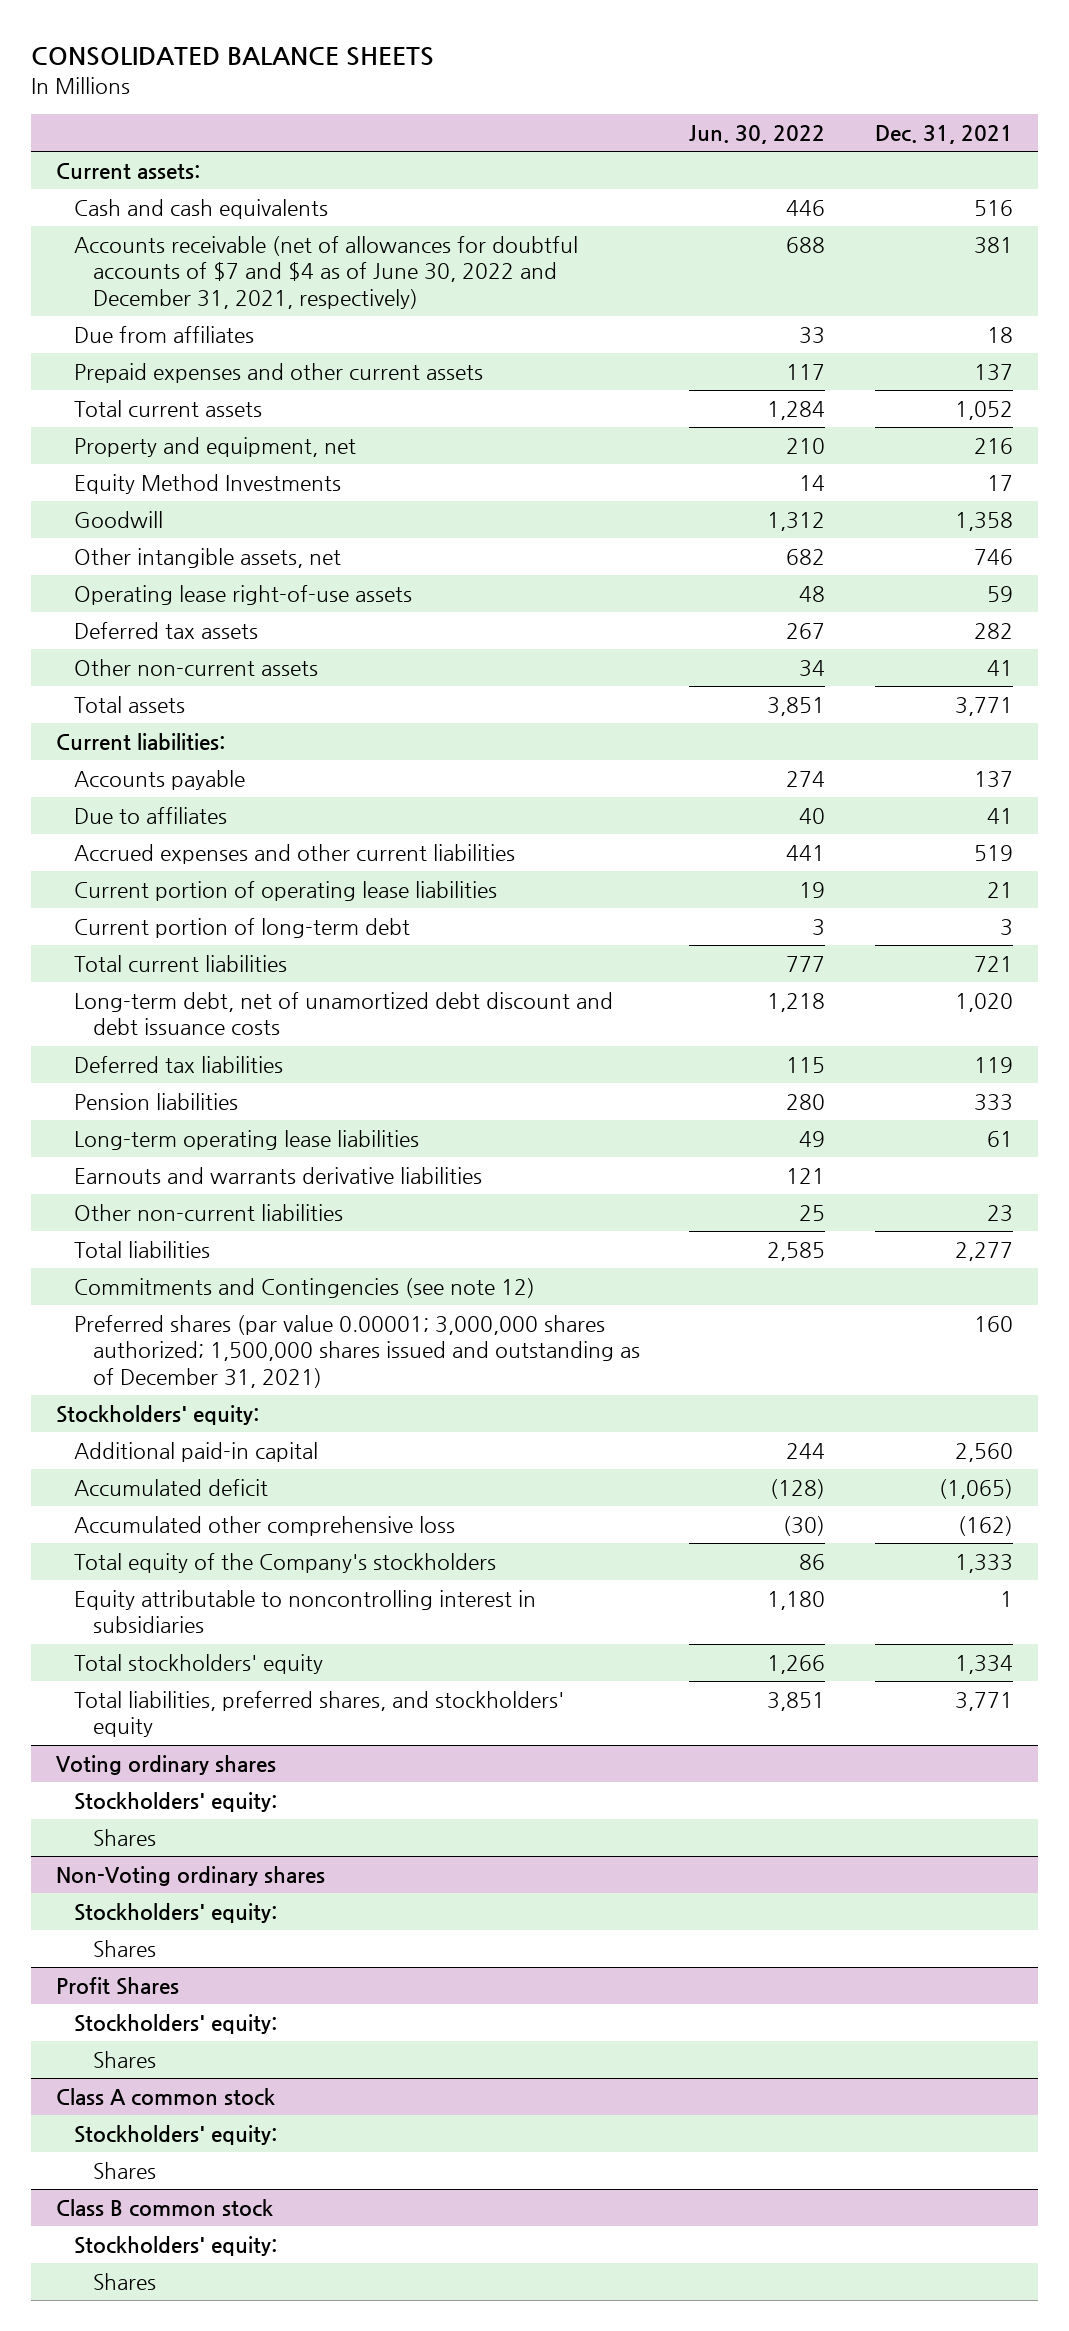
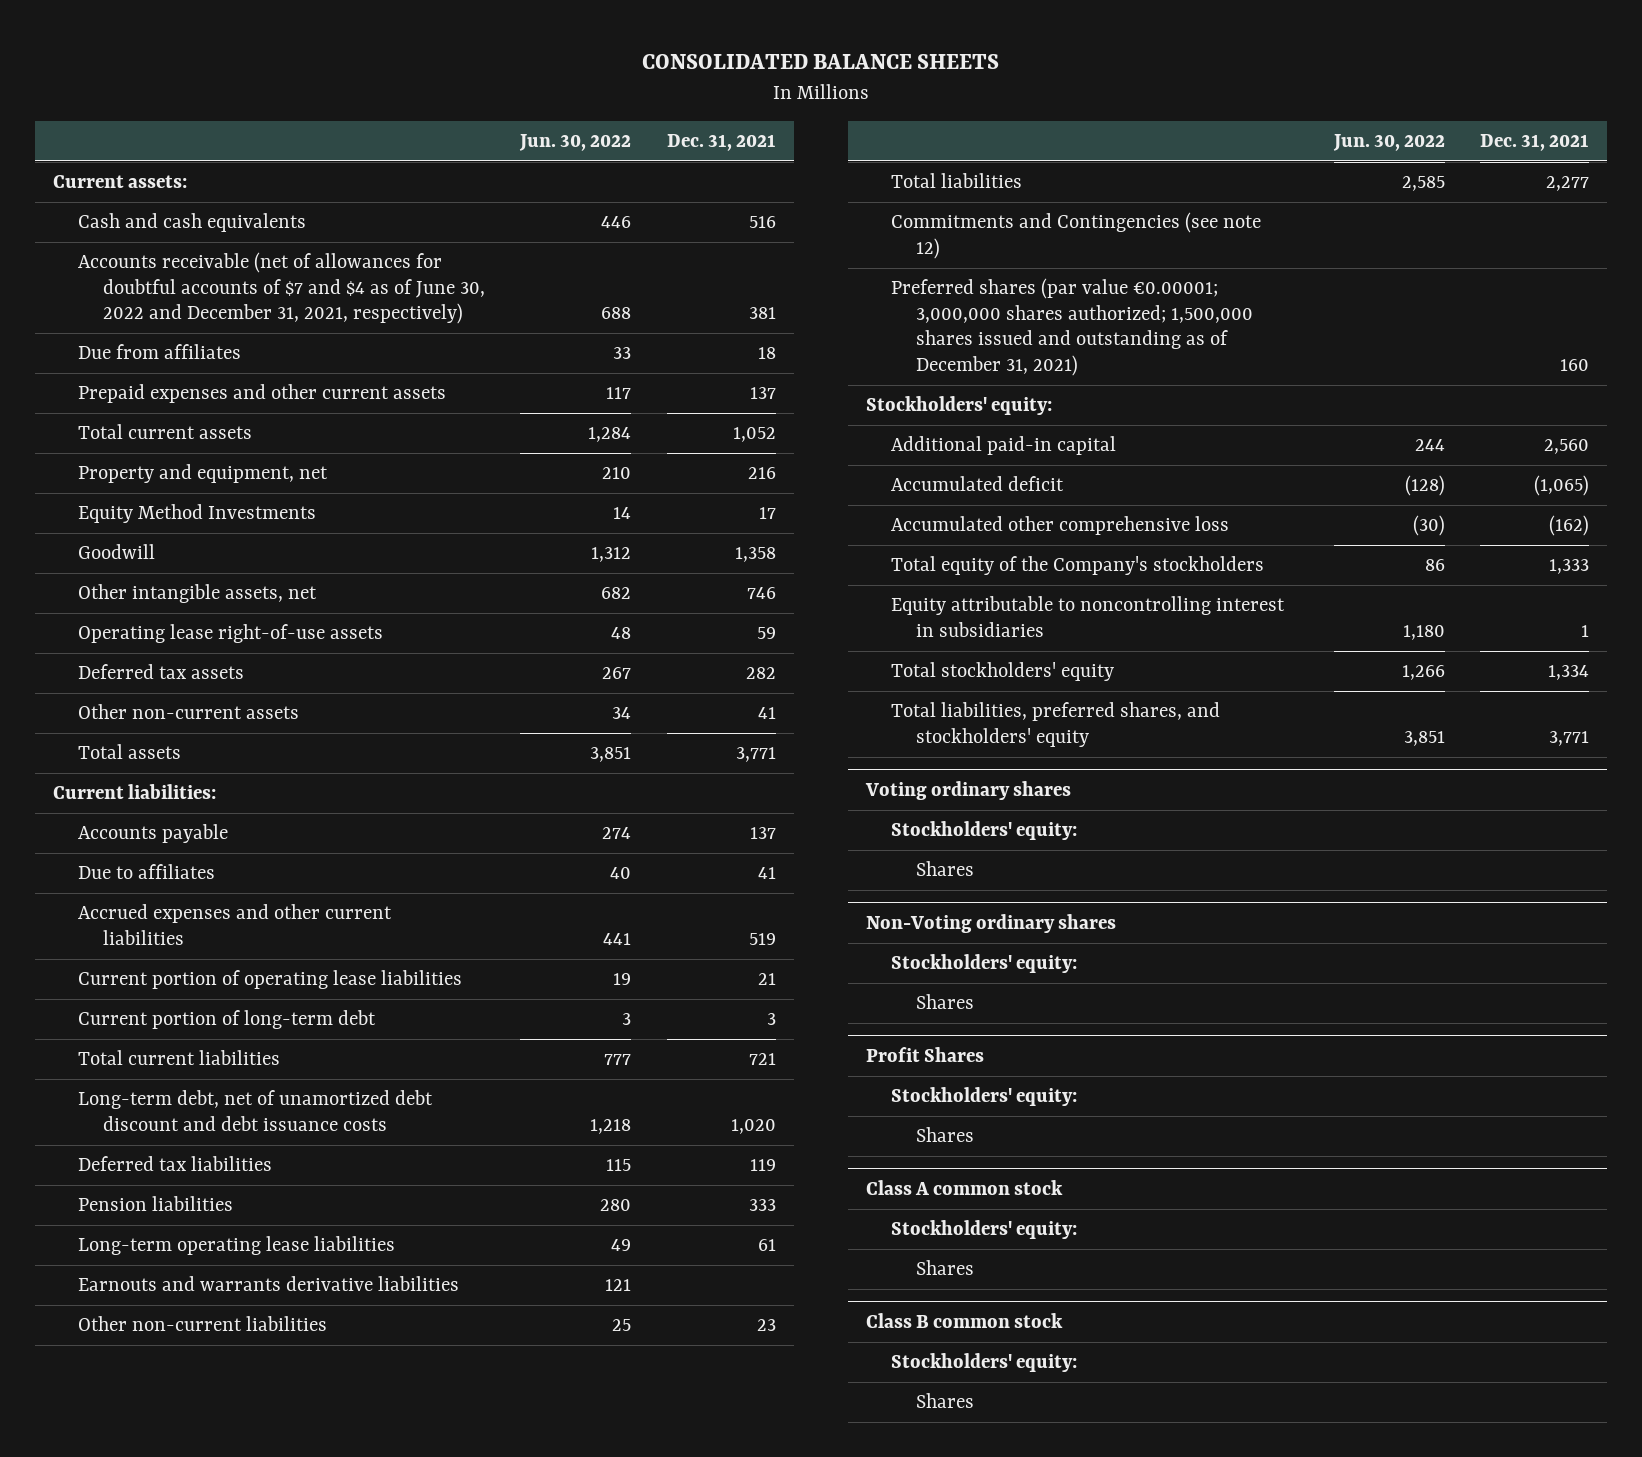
[74,1315,640,1388] Preferred shares (par value 0.00001; 3,000,000 shares authorized; 1,500,000 shares issued and outstanding as of December 31, 2021) -> [891,278,1254,376] Preferred shares (par value €0.00001; 3,000,000 shares authorized; 1,500,000 shares issued and outstanding as of December 31, 2021)

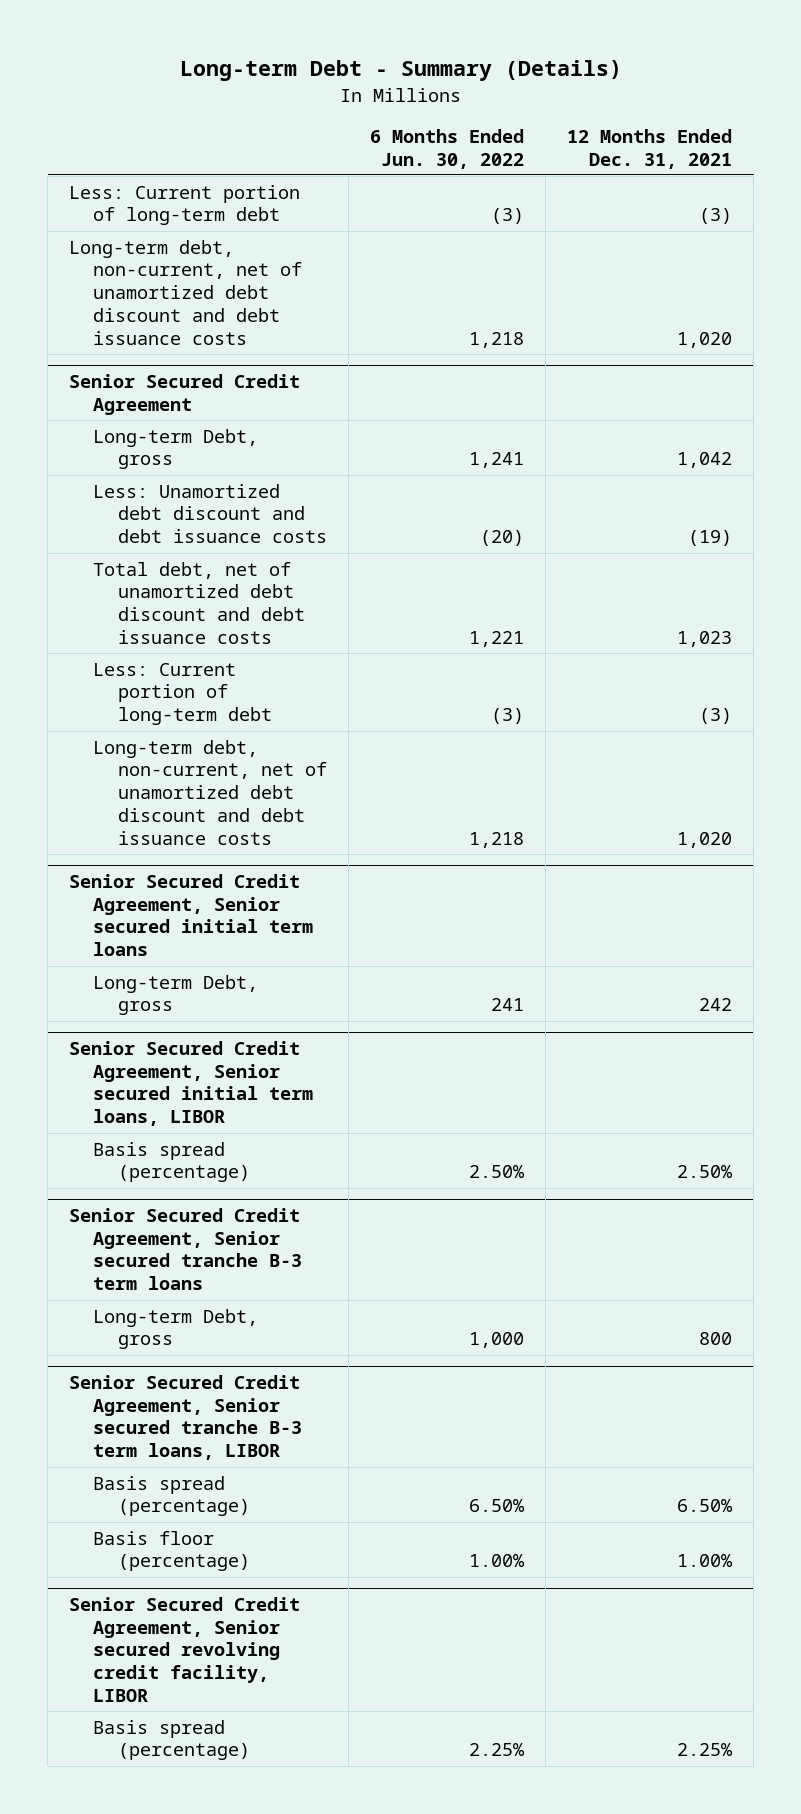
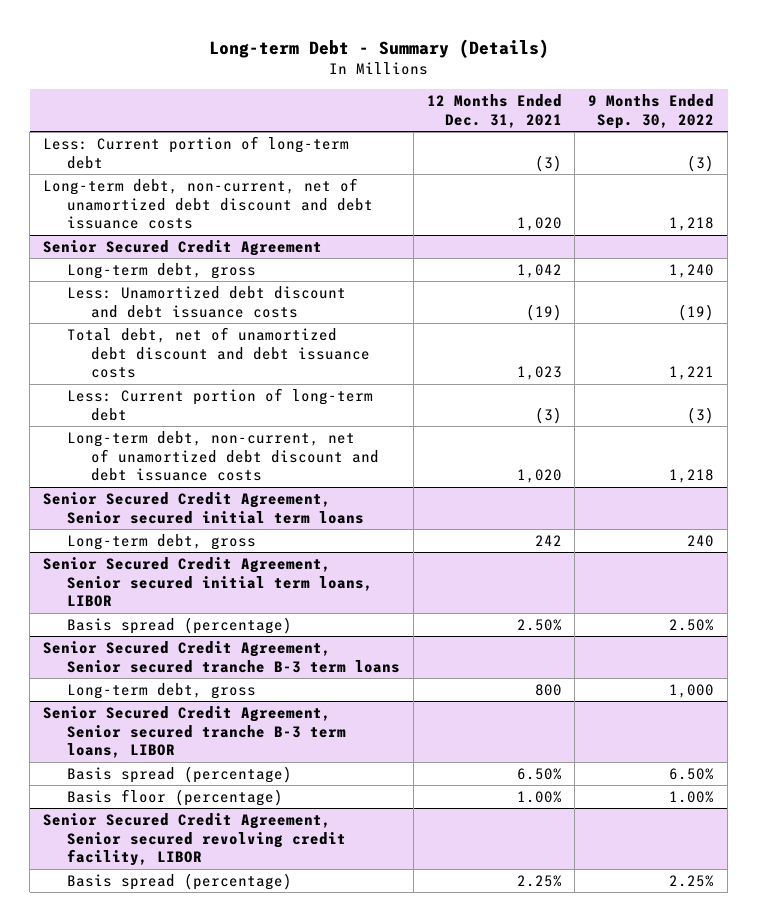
[369,128,524,169] 6 Months Ended Jun. 30, 2022 -> none
none -> [588,94,715,130] 9 Months Ended Sep. 30, 2022
[93,428,259,470] Long-term Debt, gross -> [67,262,257,279] Long-term debt, gross
[93,974,259,1016] Long-term Debt, gross -> [67,533,257,550] Long-term debt, gross
[93,1308,259,1350] Long-term Debt, gross -> [67,682,257,699] Long-term debt, gross

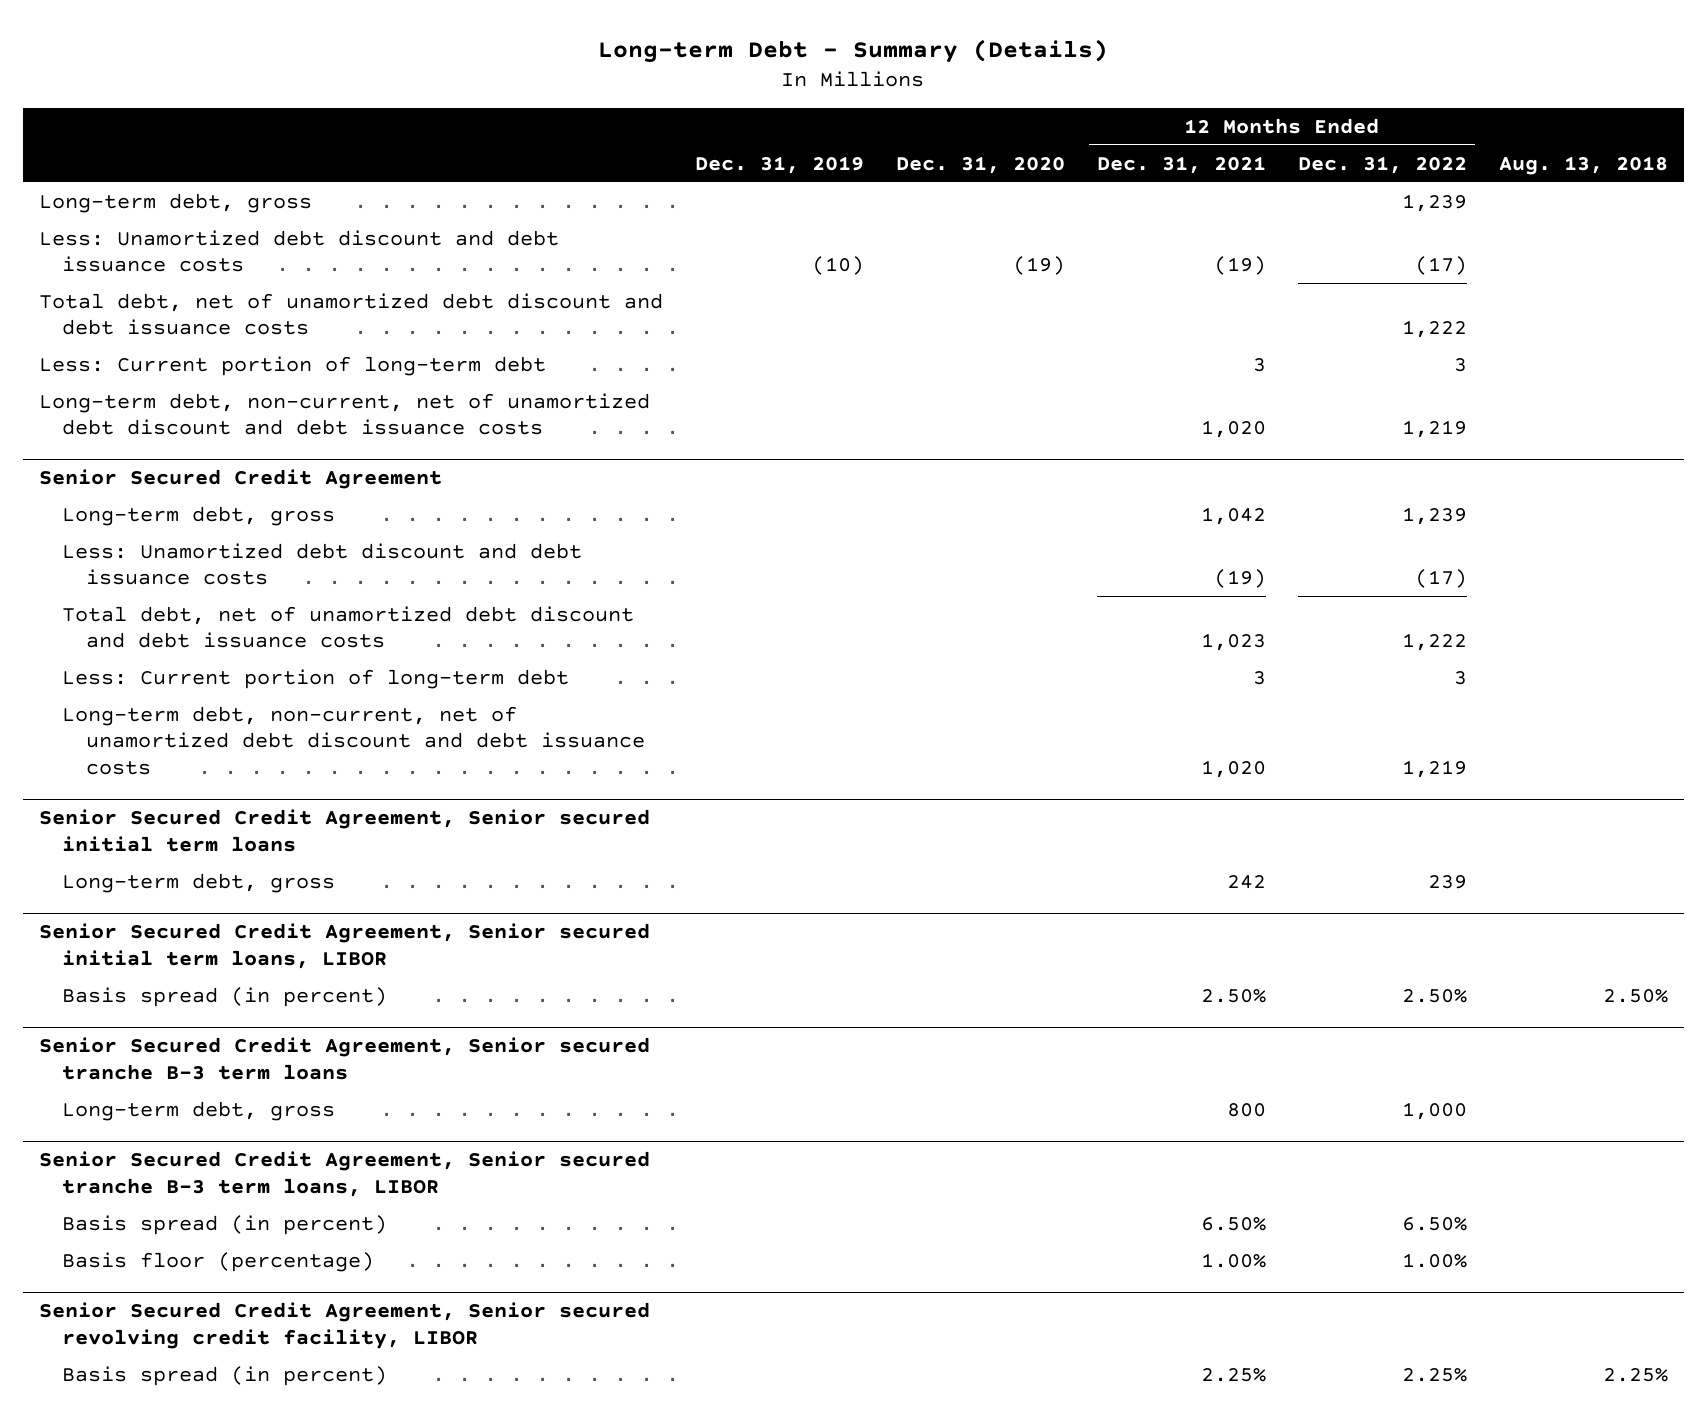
[588,94,715,130] 9 Months Ended Sep. 30, 2022 -> none
none -> [694,155,864,174] Dec. 31, 2019
none -> [895,155,1065,174] Dec. 31, 2020
none -> [1297,155,1467,174] Dec. 31, 2022
none -> [1498,155,1668,175] Aug. 13, 2018
none -> [38,192,312,213] Long-term debt, gross
none -> [38,229,559,273] Less: Unamortized debt discount and debt issuance costs
none -> [38,292,663,336] Total debt, net of unamortized debt discount and debt issuance costs
[534,154,562,172] (3) -> [1252,357,1266,372] 3
[534,406,562,424] (3) -> [1252,670,1266,685] 3
[67,616,293,634] Basis spread (percentage) -> [62,986,388,1007] Basis spread (in percent)
[67,765,293,783] Basis spread (percentage) -> [62,1214,388,1235] Basis spread (in percent)
[67,872,293,890] Basis spread (percentage) -> [62,1365,388,1386] Basis spread (in percent)

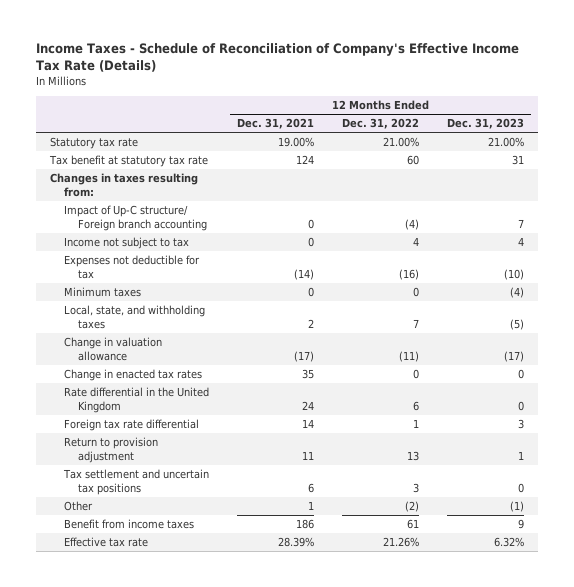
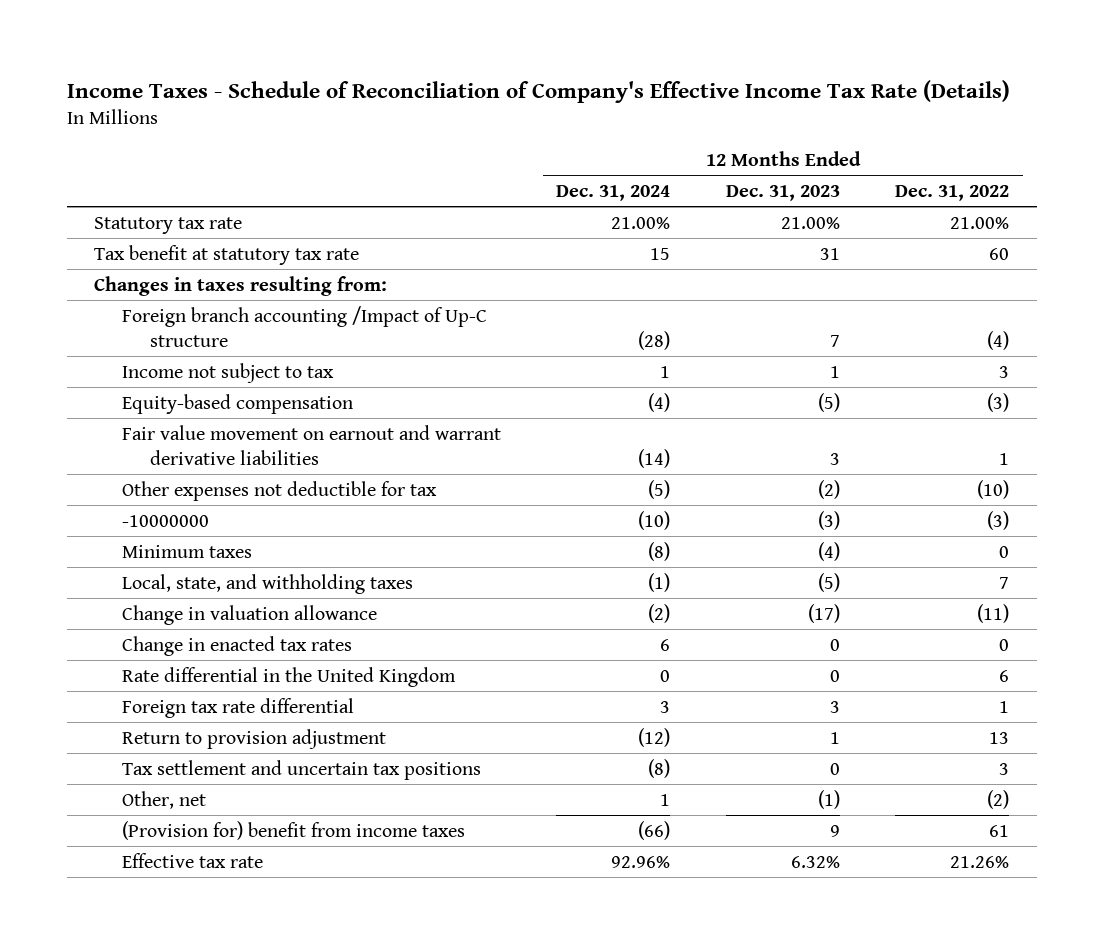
[237,118,315,130] Dec. 31, 2021 -> none
none -> [556,184,671,201] Dec. 31, 2024
[64,205,208,232] Impact of Up-C structure/ Foreign branch accounting -> [122,305,488,347] Foreign branch accounting /Impact of Up-C structure
[413,237,420,247] 4 -> [999,365,1010,378] 3
[518,237,525,247] 4 -> [829,365,840,378] 1
none -> [122,393,354,414] Equity-based compensation
none -> [122,424,502,465] Fair value movement on earnout and warrant derivative liabilities
[64,255,201,280] Expenses not deductible for tax -> [122,480,438,501] Other expenses not deductible for tax
[399,269,420,281] (16) -> [977,479,1010,499] (10)
[504,269,525,281] (10) -> [817,479,840,499] (2)
none -> [122,514,210,527] -10000000
[64,501,94,512] Other -> [122,790,207,809] Other, net
[64,519,195,530] Benefit from income taxes -> [122,820,466,840] (Provision for) benefit from income taxes

